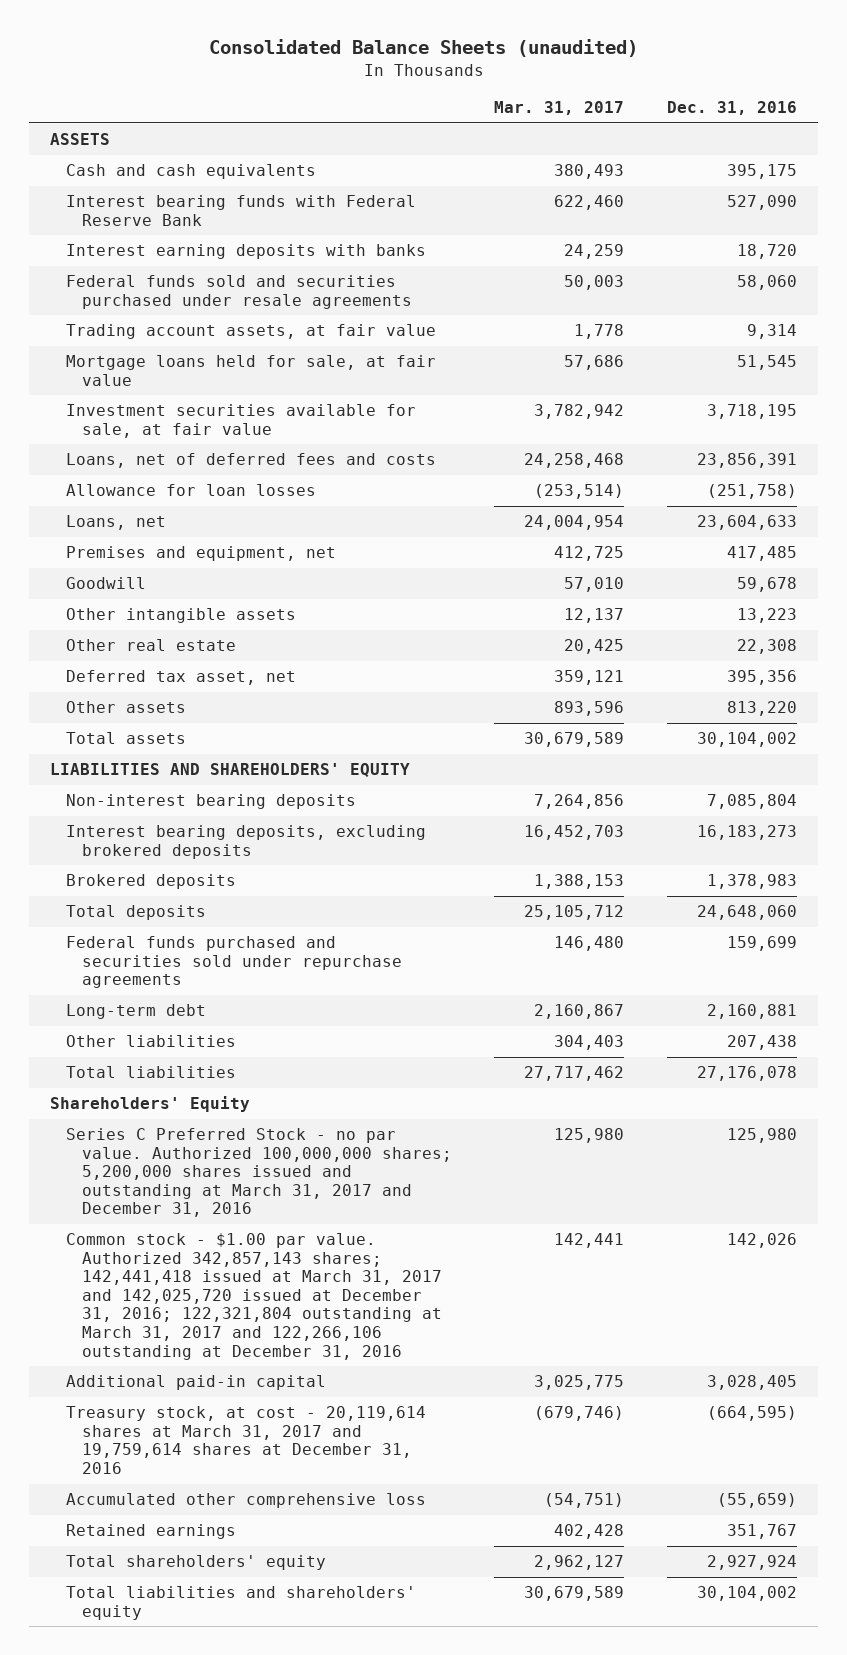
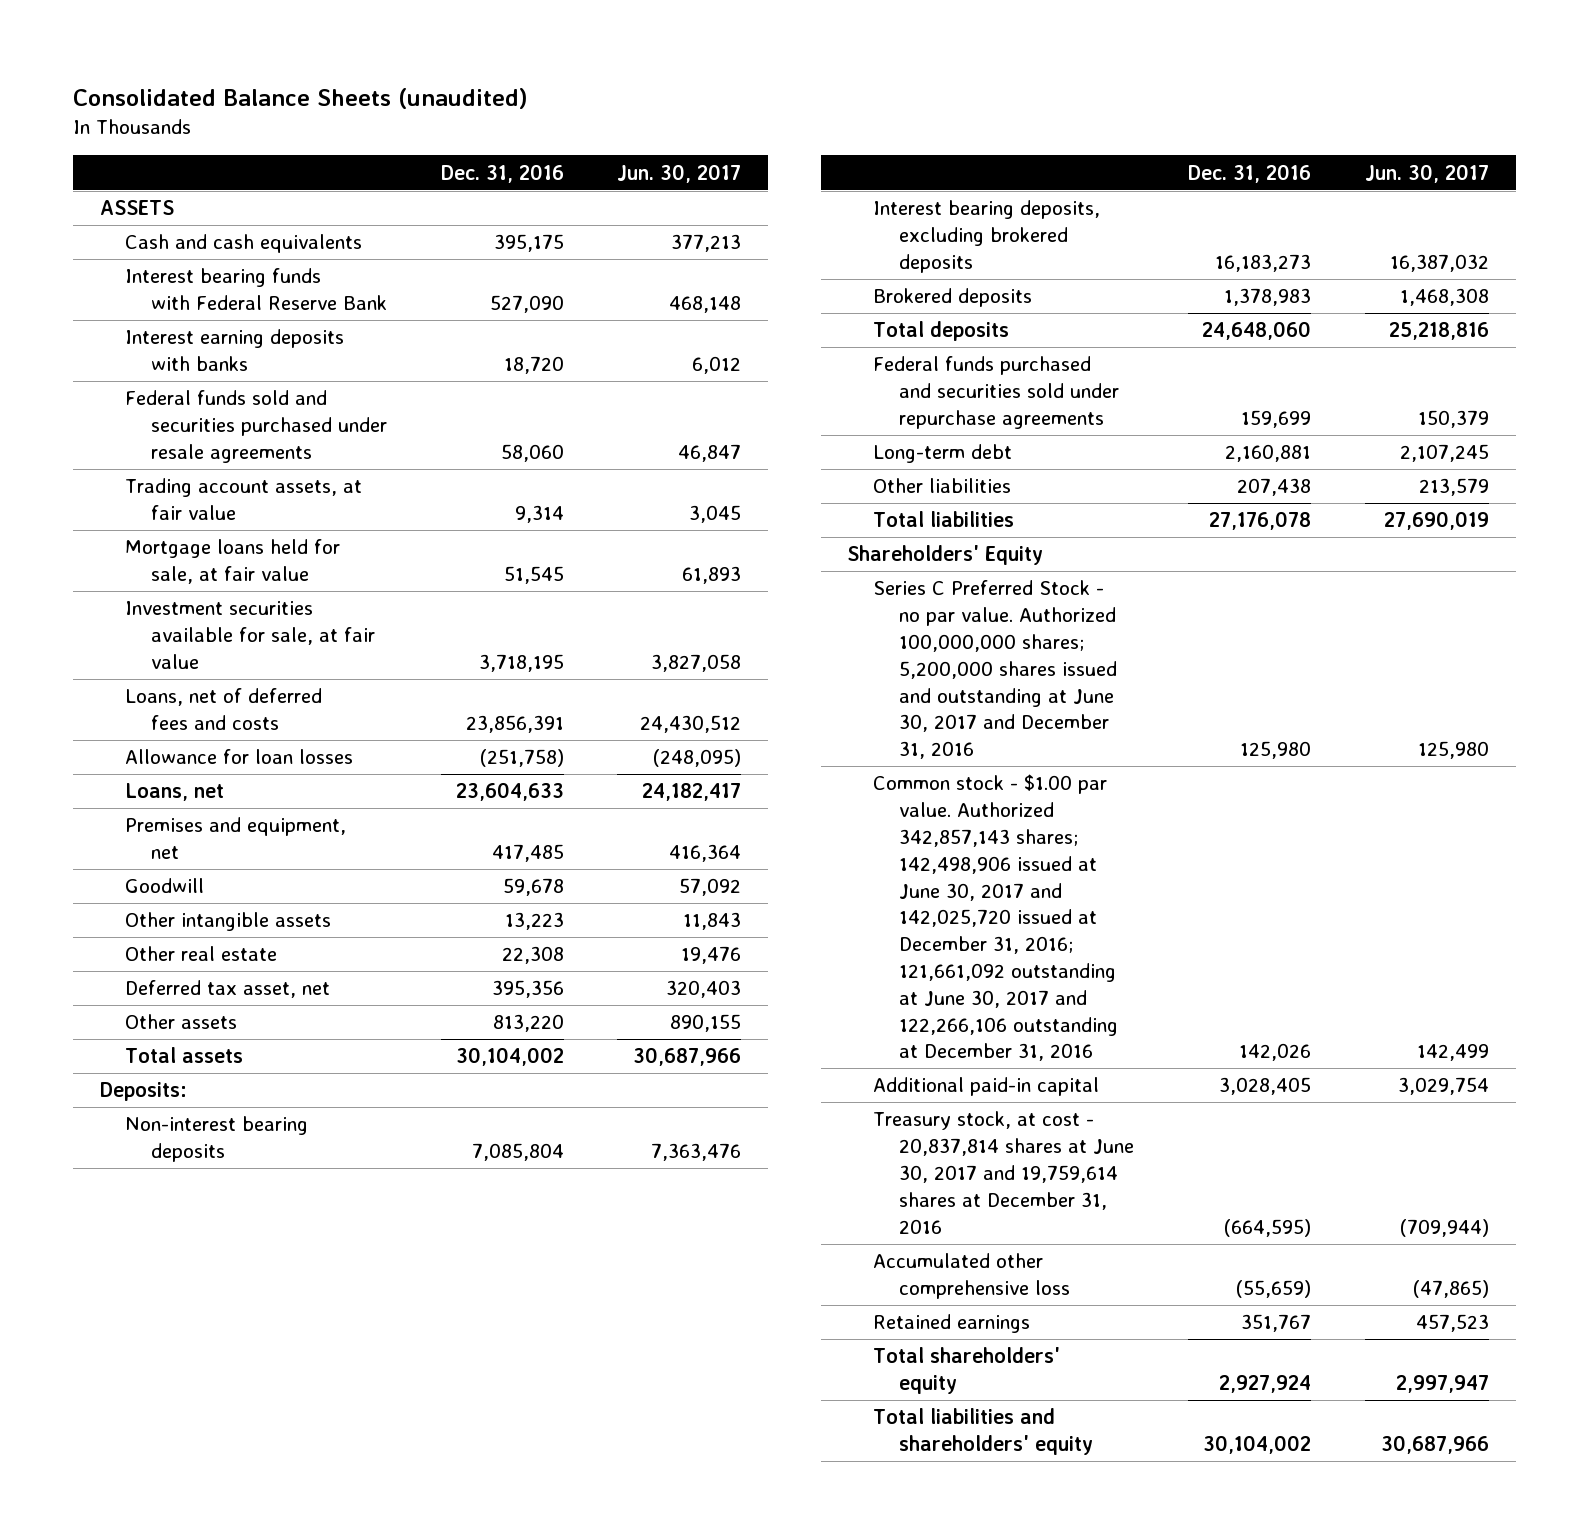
[494,101,625,116] Mar. 31, 2017 -> none
none -> [617,163,742,183] Jun. 30, 2017
[50,763,411,778] LIABILITIES AND SHAREHOLDERS' EQUITY -> none
none -> [99,1082,187,1102] Deposits:
[66,1128,453,1218] Series C Preferred Stock - no par value. Authorized 100,000,000 shares; 5,200,000 shares issued and outstanding at March 31, 2017 and December 31, 2016 -> [873,580,1117,760] Series C Preferred Stock - no par value. Authorized 100,000,000 shares; 5,200,000 shares issued and outstanding at June 30, 2017 and December 31, 2016
[66,1233,443,1360] Common stock - $1.00 par value. Authorized 342,857,143 shares; 142,441,418 issued at March 31, 2017 and 142,025,720 issued at December 31, 2016; 122,321,804 outstanding at March 31, 2017 and 122,266,106 outstanding at December 31, 2016 -> [873,774,1118,1062] Common stock - $1.00 par value. Authorized 342,857,143 shares; 142,498,906 issued at June 30, 2017 and 142,025,720 issued at December 31, 2016; 121,661,092 outstanding at June 30, 2017 and 122,266,106 outstanding at December 31, 2016
[66,1406,427,1474] Treasury stock, at cost - 20,119,614 shares at March 31, 2017 and 19,759,614 shares at December 31, 2016 -> [873,1111,1134,1234] Treasury stock, at cost - 20,837,814 shares at June 30, 2017 and 19,759,614 shares at December 31, 2016

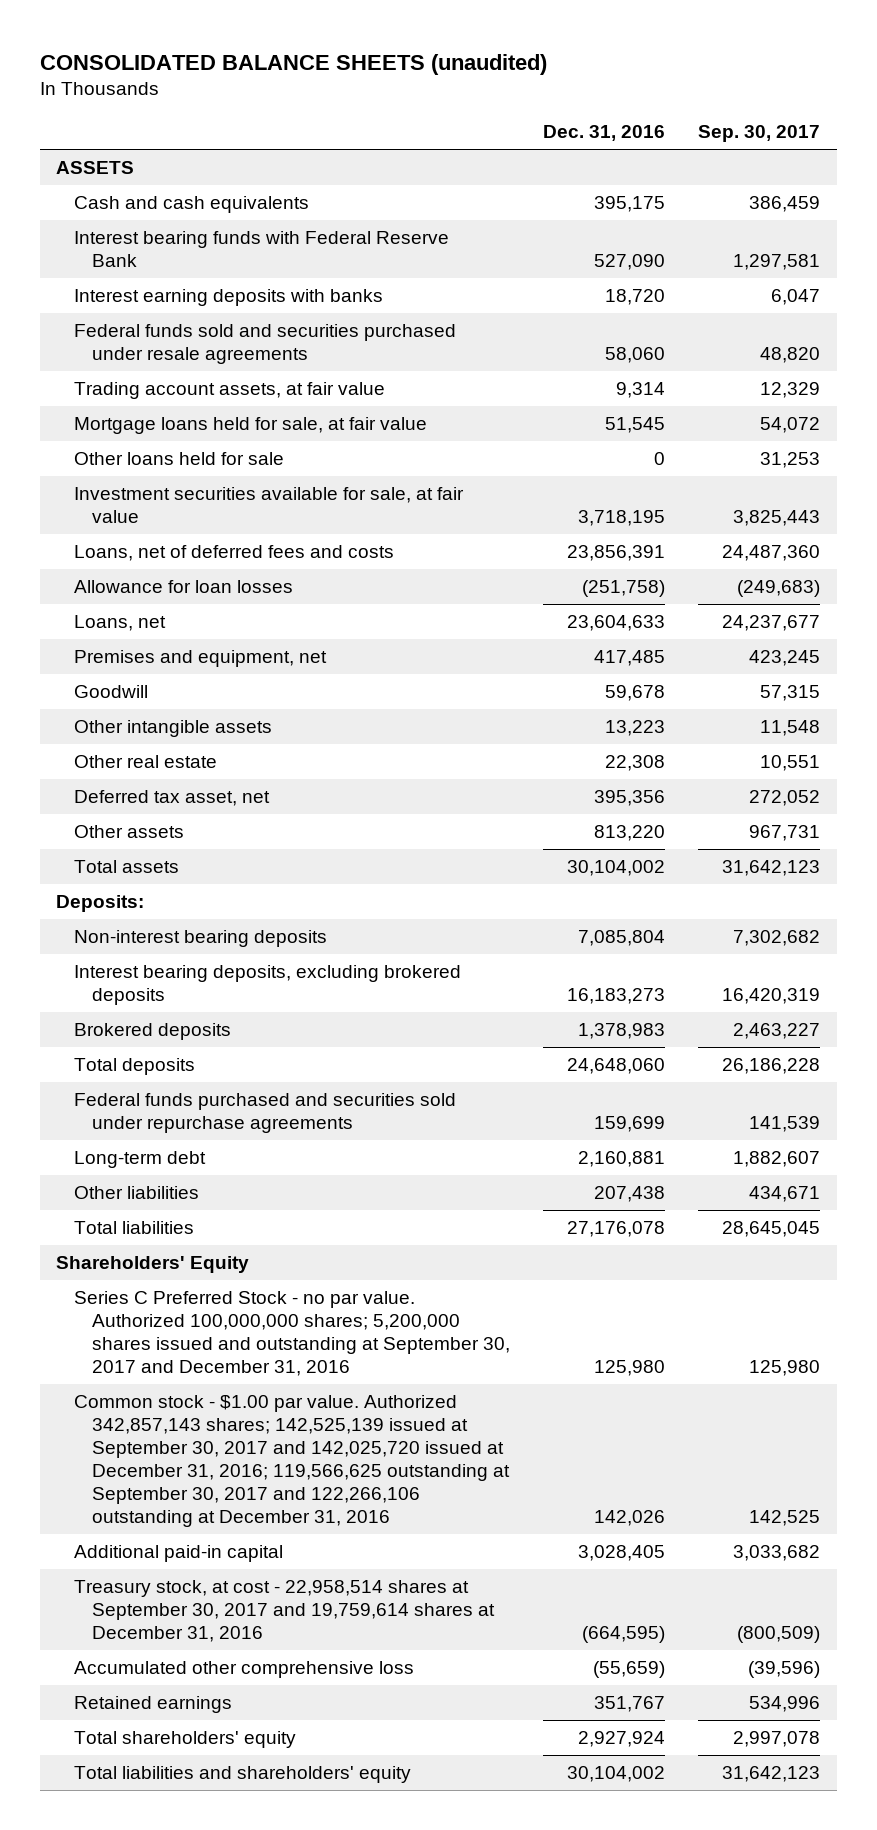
[72,87,528,109] Consolidated Balance Sheets (unaudited) -> [39,53,547,75] CONSOLIDATED BALANCE SHEETS (unaudited)
[617,163,742,183] Jun. 30, 2017 -> none
none -> [698,125,821,143] Sep. 30, 2017
none -> [74,452,285,466] Other loans held for sale
[873,580,1117,760] Series C Preferred Stock - no par value. Authorized 100,000,000 shares; 5,200,000 shares issued and outstanding at June 30, 2017 and December 31, 2016 -> [74,1291,511,1377] Series C Preferred Stock - no par value. Authorized 100,000,000 shares; 5,200,000 shares issued and outstanding at September 30, 2017 and December 31, 2016
[873,774,1118,1062] Common stock - $1.00 par value. Authorized 342,857,143 shares; 142,498,906 issued at June 30, 2017 and 142,025,720 issued at December 31, 2016; 121,661,092 outstanding at June 30, 2017 and 122,266,106 outstanding at December 31, 2016 -> [74,1395,511,1528] Common stock - $1.00 par value. Authorized 342,857,143 shares; 142,525,139 issued at September 30, 2017 and 142,025,720 issued at December 31, 2016; 119,566,625 outstanding at September 30, 2017 and 122,266,106 outstanding at December 31, 2016
[873,1111,1134,1234] Treasury stock, at cost - 20,837,814 shares at June 30, 2017 and 19,759,614 shares at December 31, 2016 -> [74,1580,496,1643] Treasury stock, at cost - 22,958,514 shares at September 30, 2017 and 19,759,614 shares at December 31, 2016

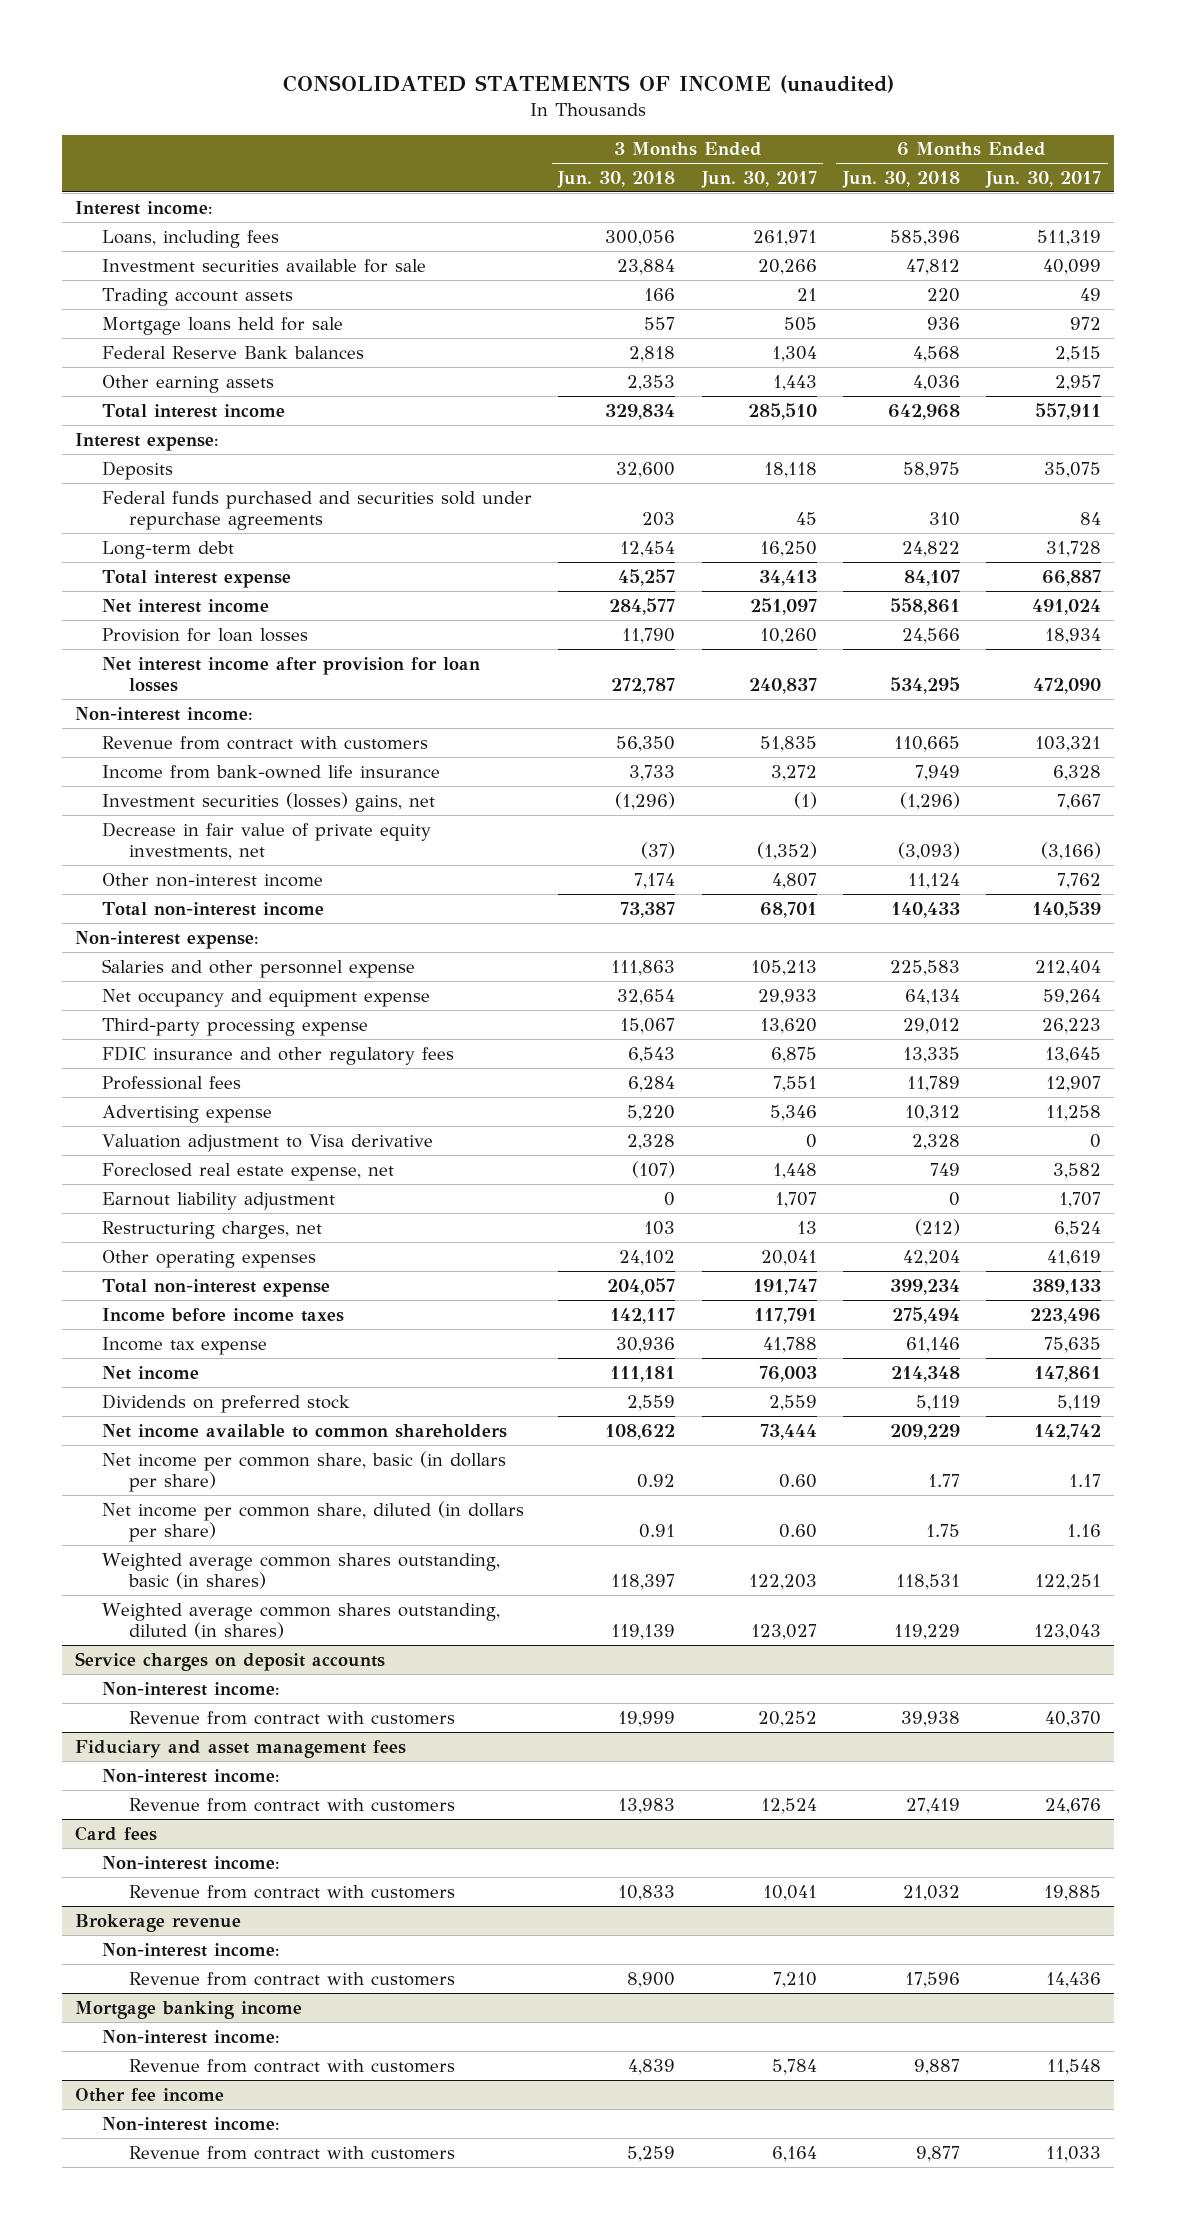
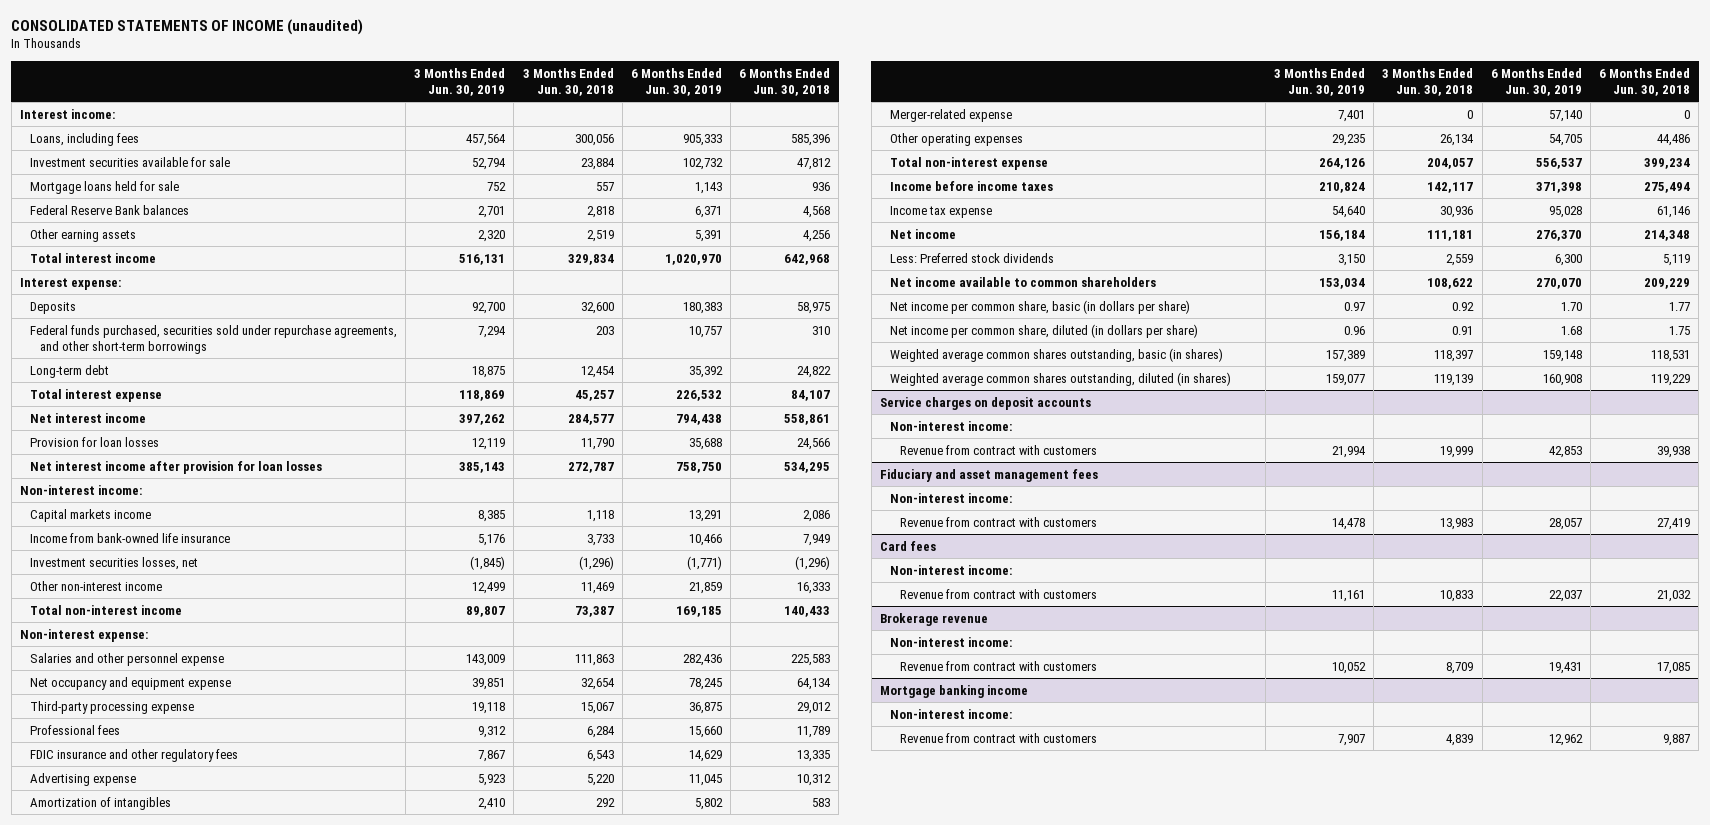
[700,170,817,188] Jun. 30, 2017 -> none
[985,170,1102,188] Jun. 30, 2017 -> none
none -> [414,67,506,96] 3 Months Ended Jun. 30, 2019
none -> [630,67,722,96] 6 Months Ended Jun. 30, 2019
[102,287,294,306] Trading account assets -> none
[627,374,676,391] 2,353 -> [586,229,614,242] 2,519
[912,374,960,391] 4,036 -> [803,229,831,242] 4,256
[102,490,533,531] Federal funds purchased and securities sold under repurchase agreements -> [29,324,397,354] Federal funds purchased, securities sold under repurchase agreements, and other short-term borrowings
[102,735,429,750] Revenue from contract with customers -> none
none -> [29,508,151,522] Capital markets income
[102,821,432,861] Decrease in fair value of private equity investments, net -> none
[102,791,436,812] Investment securities (losses) gains, net -> [29,556,198,570] Investment securities losses, net
[634,872,676,889] 7,174 -> [580,581,614,594] 11,469
[907,872,960,889] 11,124 -> [797,581,831,594] 16,333
[102,1045,455,1065] FDIC insurance and other regulatory fees -> [29,748,238,762] FDIC insurance and other regulatory fees
[102,1133,434,1152] Valuation adjustment to Visa derivative -> none
[102,1162,395,1181] Foreclosed real estate expense, net -> none
[102,1191,336,1210] Earnout liability adjustment -> none
[102,1220,323,1239] Restructuring charges, net -> none
none -> [29,796,171,810] Amortization of intangibles
none -> [889,108,1012,122] Merger-related expense
[619,1249,676,1266] 24,102 -> [1440,133,1475,146] 26,134
[902,1249,960,1266] 42,204 -> [1657,133,1691,146] 44,486
[102,1393,351,1413] Dividends on preferred stock -> [889,252,1054,263] Less: Preferred stock dividends
[627,1971,676,1988] 8,900 -> [1446,661,1474,674] 8,709
[904,1971,960,1988] 17,596 -> [1657,661,1691,674] 17,085
[75,2087,225,2102] Other fee income -> none
[102,2116,281,2131] Non-interest income: -> none
[129,2145,456,2160] Revenue from contract with customers -> none

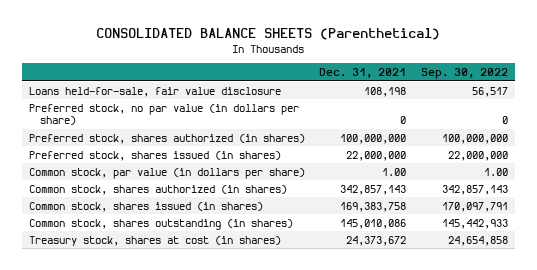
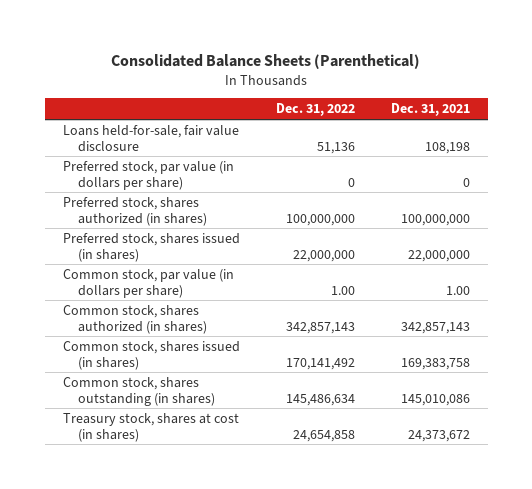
[96,28,441,41] CONSOLIDATED BALANCE SHEETS (Parenthetical) -> [111,54,421,70] Consolidated Balance Sheets (Parenthetical)
[421,68,509,80] Sep. 30, 2022 -> none
none -> [275,103,355,117] Dec. 31, 2022
[28,103,299,126] Preferred stock, no par value (in dollars per share) -> [62,160,234,190] Preferred stock, par value (in dollars per share)

